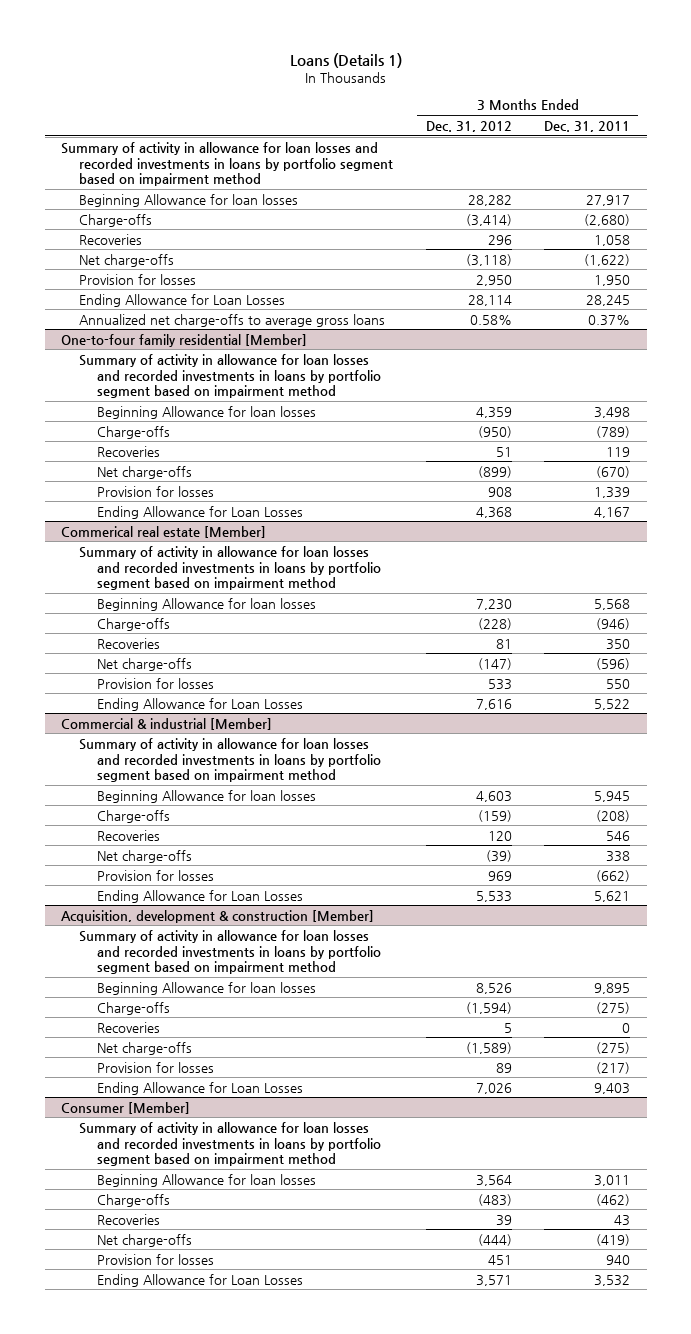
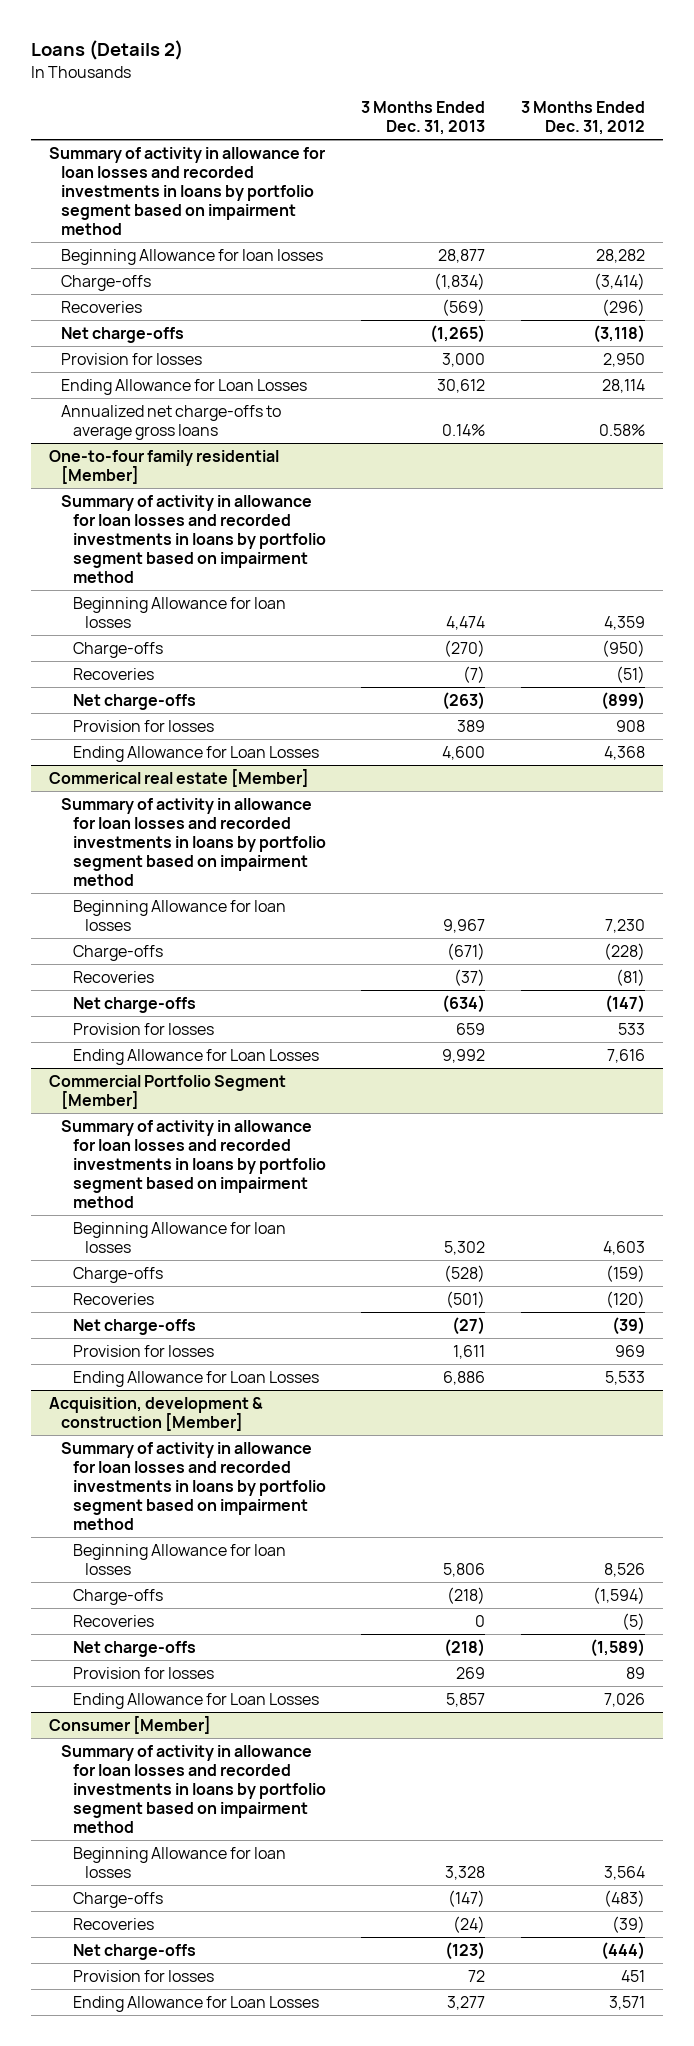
[289,52,402,68] Loans (Details 1) -> [31,39,184,60] Loans (Details 2)
[544,120,631,132] Dec. 31, 2011 -> none
none -> [361,100,486,135] 3 Months Ended Dec. 31, 2013
[487,234,512,245] 296 -> [602,298,646,316] (296)
[495,446,512,457] 51 -> [616,665,646,683] (51)
[495,638,512,649] 81 -> [616,968,646,986] (81)
[60,717,272,730] Commercial & industrial [Member] -> none
none -> [48,1074,286,1110] Commercial Portfolio Segment [Member]
[487,830,512,841] 120 -> [606,1290,646,1308] (120)
[503,1022,512,1033] 5 -> [622,1612,646,1630] (5)
[495,1214,512,1226] 39 -> [612,1915,646,1933] (39)

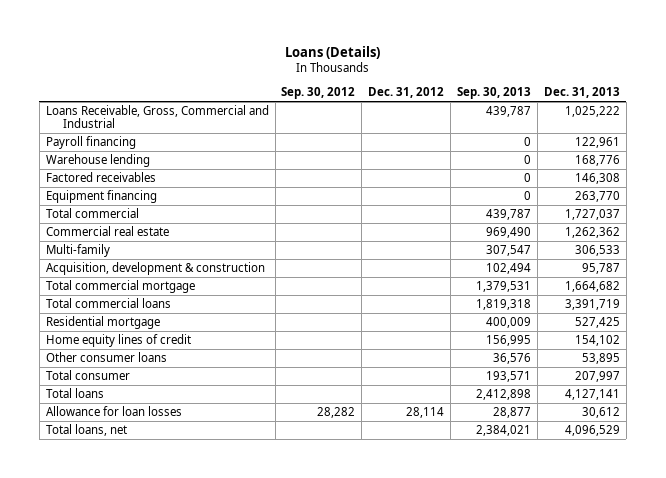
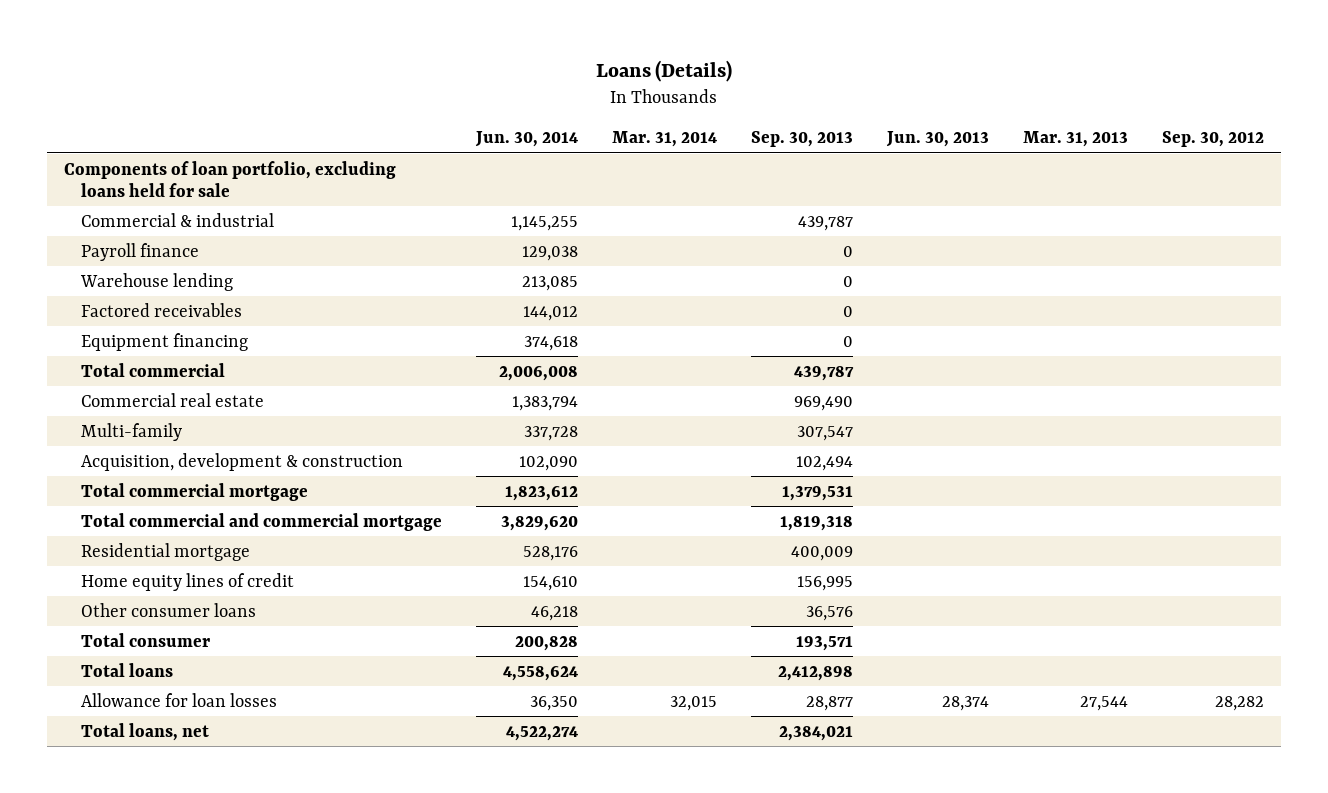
[368,87,445,99] Dec. 31, 2012 -> none
[543,87,620,99] Dec. 31, 2013 -> none
none -> [474,131,578,148] Jun. 30, 2014
none -> [611,131,717,148] Mar. 31, 2014
none -> [886,131,990,148] Jun. 30, 2013
none -> [1023,131,1129,148] Mar. 31, 2013
none -> [63,160,396,198] Components of loan portfolio, excluding loans held for sale
[45,104,269,129] Loans Receivable, Gross, Commercial and Industrial -> [80,212,274,227] Commercial & industrial
[45,135,136,149] Payroll financing -> [80,242,199,261] Payroll finance
[45,297,171,308] Total commercial loans -> [80,512,442,531] Total commercial and commercial mortgage

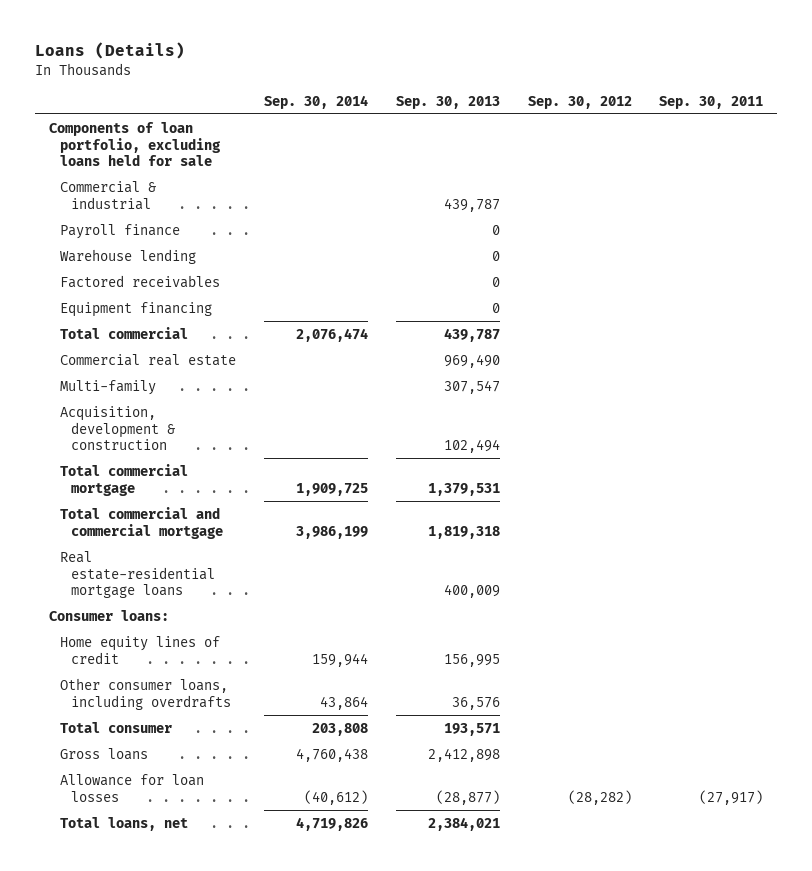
[474,131,578,148] Jun. 30, 2014 -> none
[611,131,717,148] Mar. 31, 2014 -> none
[886,131,990,148] Jun. 30, 2013 -> none
[1023,131,1129,148] Mar. 31, 2013 -> none
none -> [263,94,368,109] Sep. 30, 2014
none -> [659,95,764,109] Sep. 30, 2011
[80,542,250,561] Residential mortgage -> [59,550,215,599] Real estate-residential mortgage loans
none -> [48,609,169,621] Consumer loans:
[80,602,256,617] Other consumer loans -> [59,677,231,710] Other consumer loans, including overdrafts
[80,662,173,677] Total loans -> [59,747,148,760] Gross loans
[805,695,853,711] 28,877 -> [435,789,500,805] (28,877)
[1215,695,1265,711] 28,282 -> [567,789,632,805] (28,282)

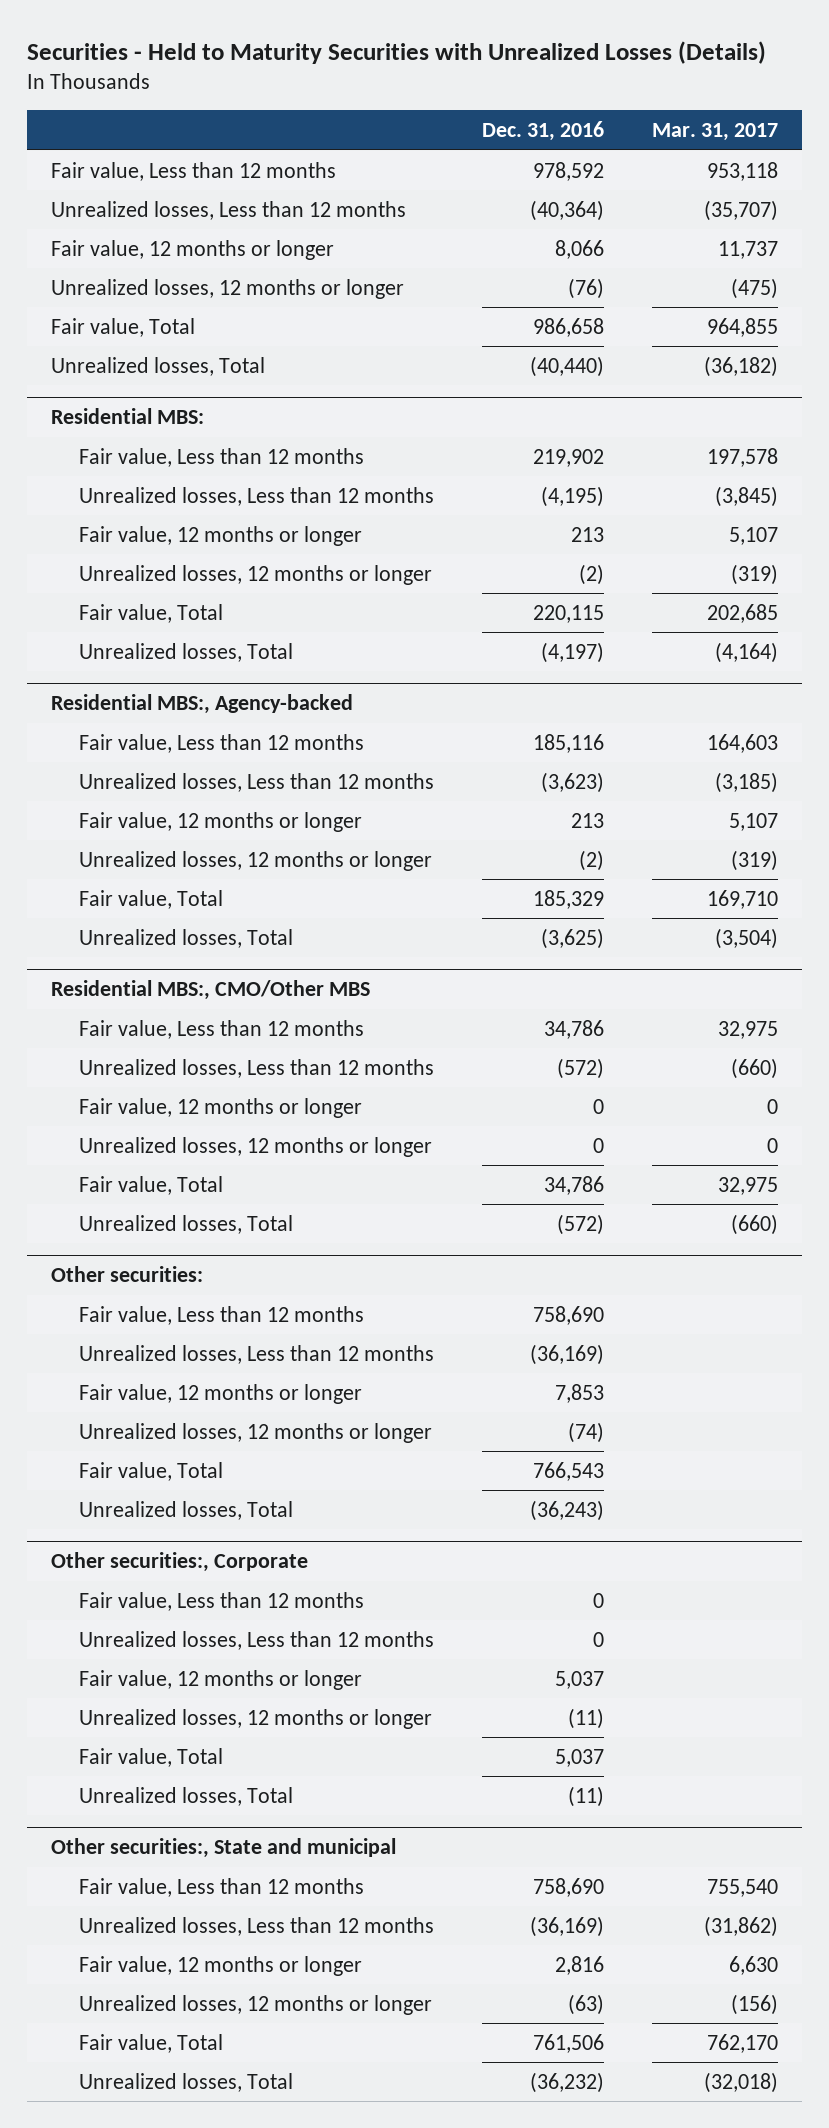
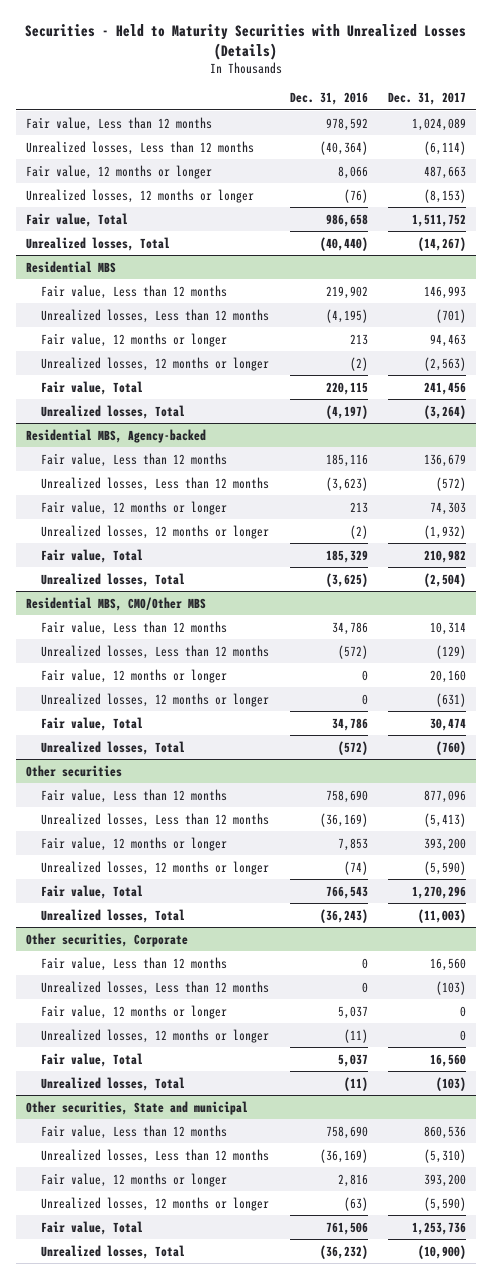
[651,122,778,141] Mar. 31, 2017 -> none
none -> [388,92,467,106] Dec. 31, 2017
[51,407,205,424] Residential MBS: -> [25,260,116,273] Residential MBS
[51,693,354,714] Residential MBS:, Agency-backed -> [25,428,206,443] Residential MBS, Agency-backed
[51,979,371,1000] Residential MBS:, CMO/Other MBS -> [25,596,206,611] Residential MBS, CMO/Other MBS
[51,1265,204,1282] Other securities: -> [25,764,122,777] Other securities
[51,1551,309,1572] Other securities:, Corporate -> [25,932,188,947] Other securities, Corporate
[51,1837,397,1858] Other securities:, State and municipal -> [25,1100,248,1115] Other securities, State and municipal

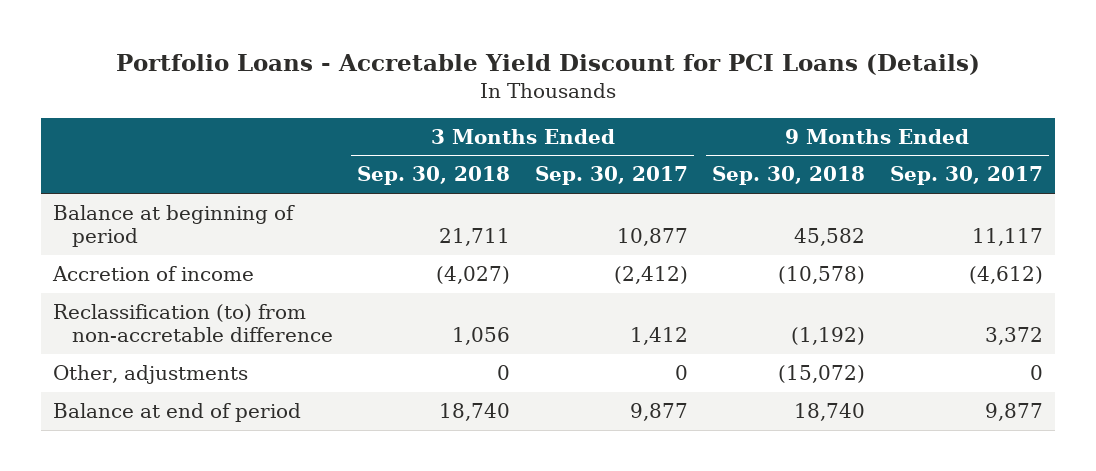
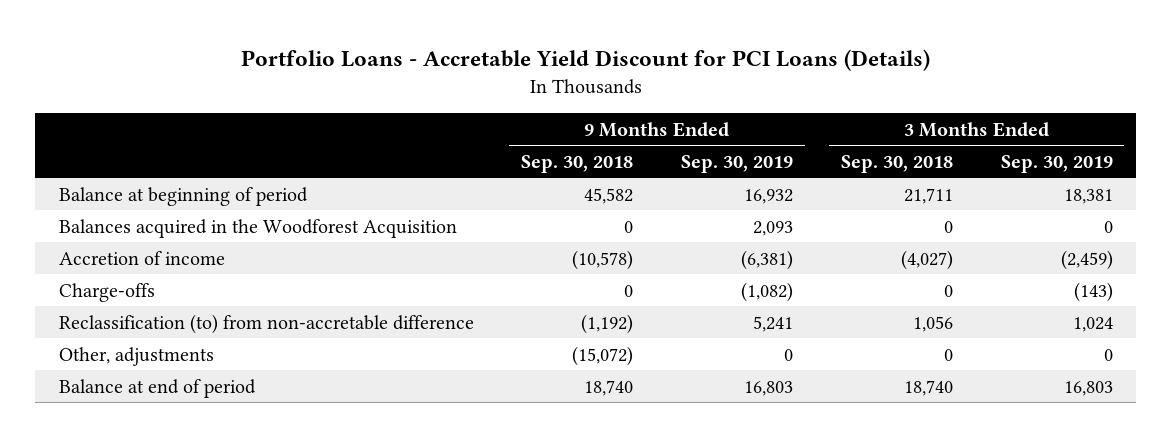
[534,166,688,186] Sep. 30, 2017 -> none
[889,166,1043,186] Sep. 30, 2017 -> none
none -> [681,154,794,173] Sep. 30, 2019
none -> [1000,154,1113,173] Sep. 30, 2019
none -> [58,218,457,238] Balances acquired in the Woodforest Acquisition
none -> [58,282,155,302] Charge-offs

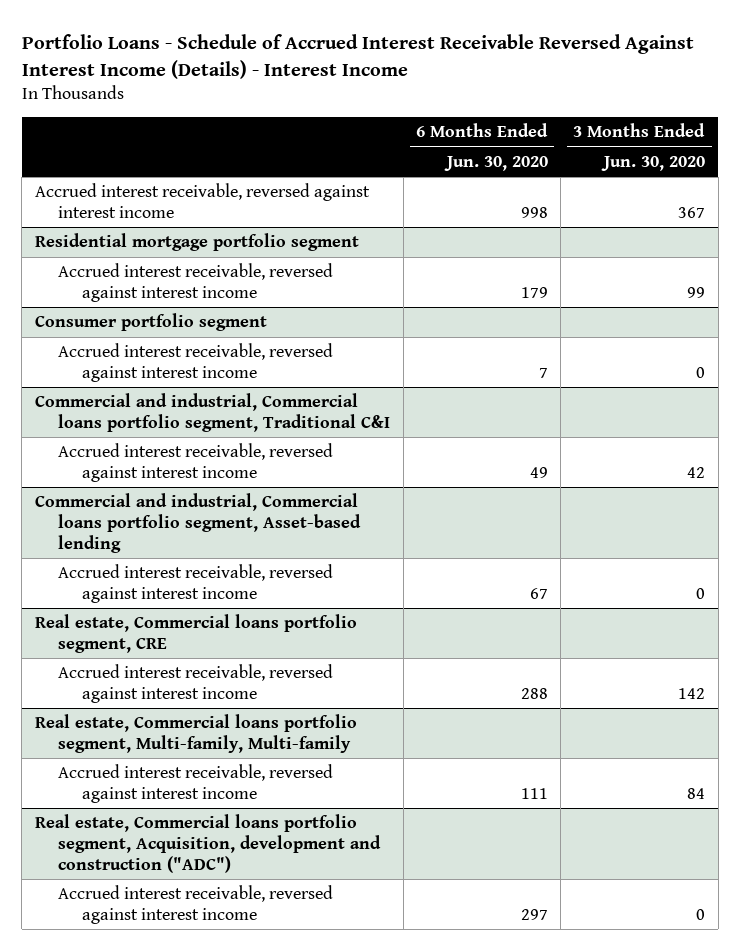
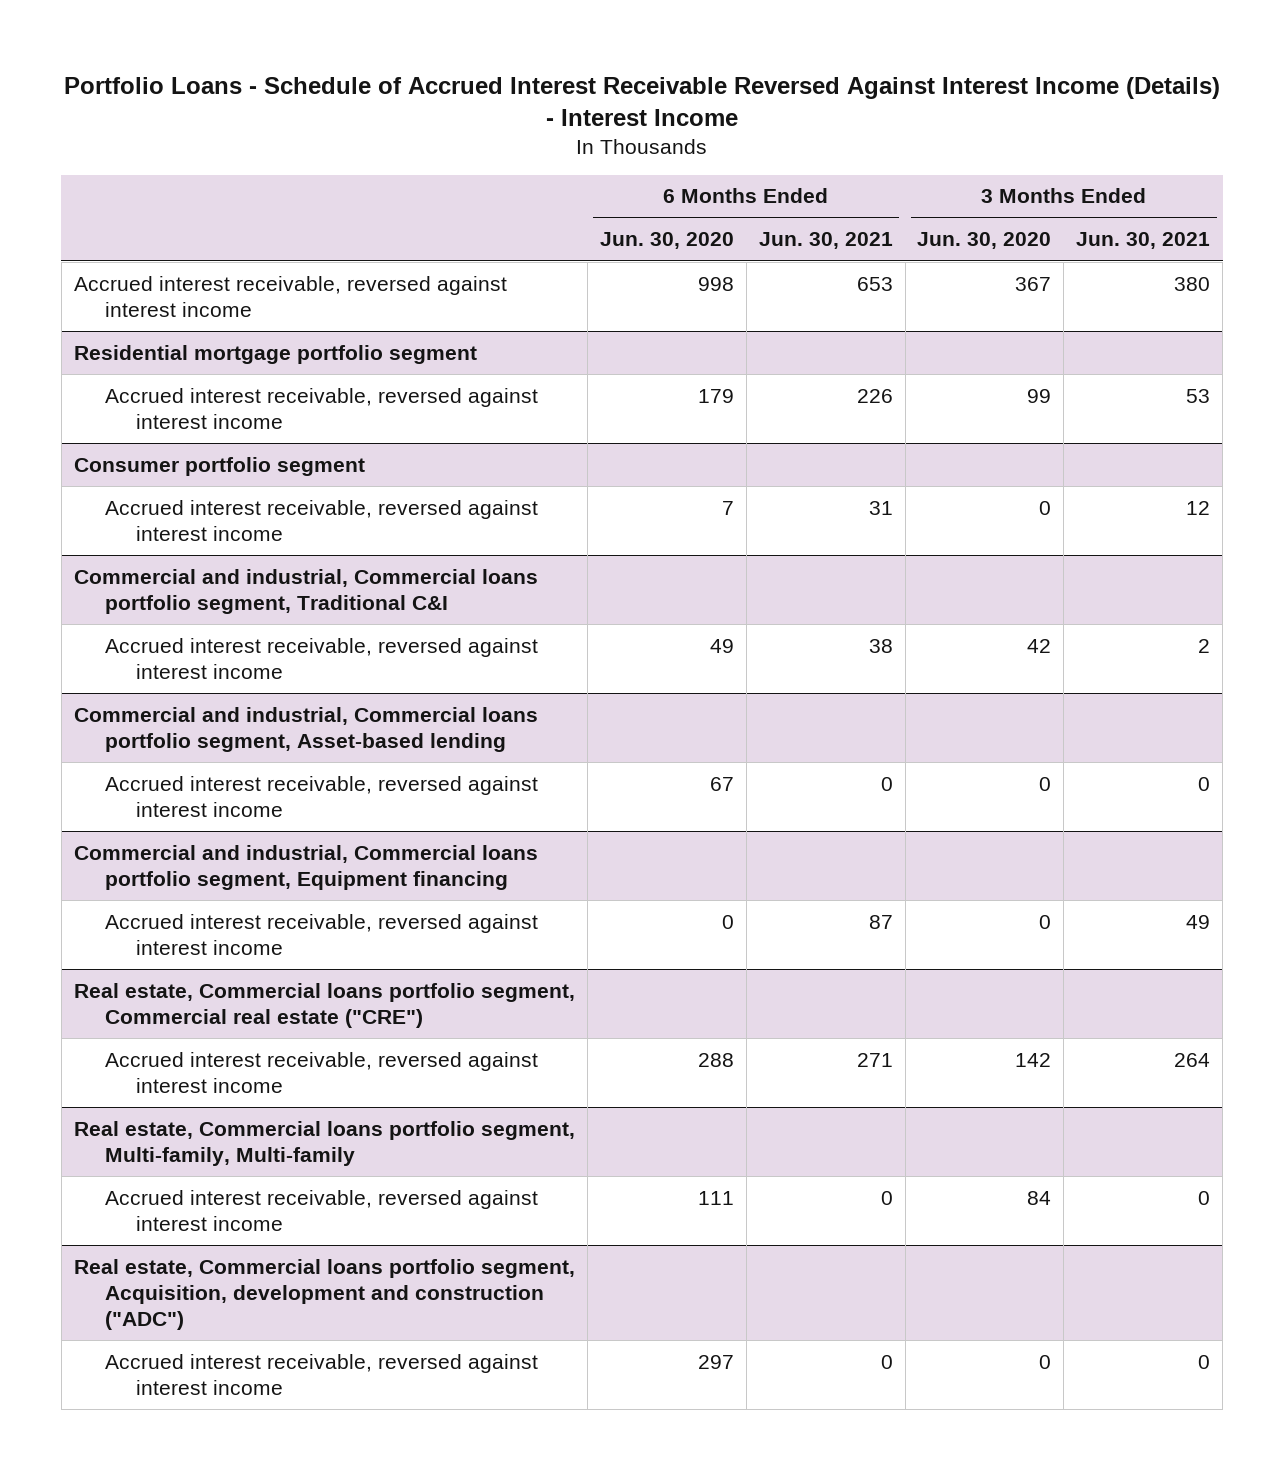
none -> [758,232,893,250] Jun. 30, 2021
none -> [1076,232,1211,250] Jun. 30, 2021
none -> [73,844,538,890] Commercial and industrial, Commercial loans portfolio segment, Equipment financing
none -> [104,913,538,955] Accrued interest receivable, reversed against interest income
[35,614,358,653] Real estate, Commercial loans portfolio segment, CRE -> [73,982,575,1028] Real estate, Commercial loans portfolio segment, Commercial real estate ("CRE")

